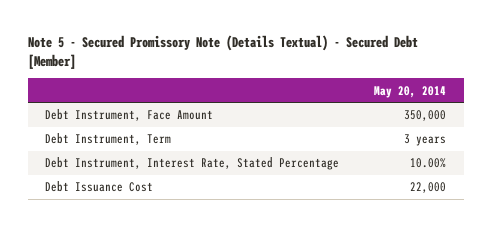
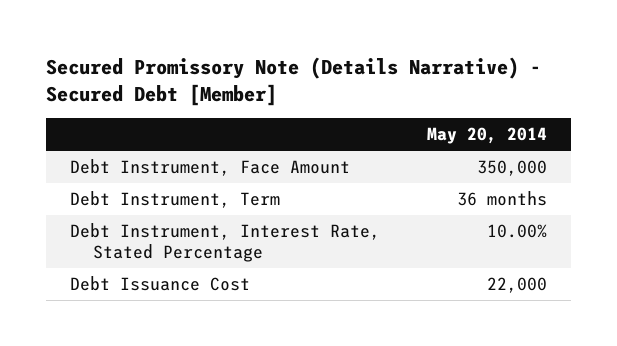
[27,34,418,69] Note 5 - Secured Promissory Note (Details Textual) - Secured Debt [Member] -> [46,56,542,106] Secured Promissory Note (Details Narrative) - Secured Debt [Member]
[404,134,447,147] 3 years -> [457,191,548,207] 36 months

